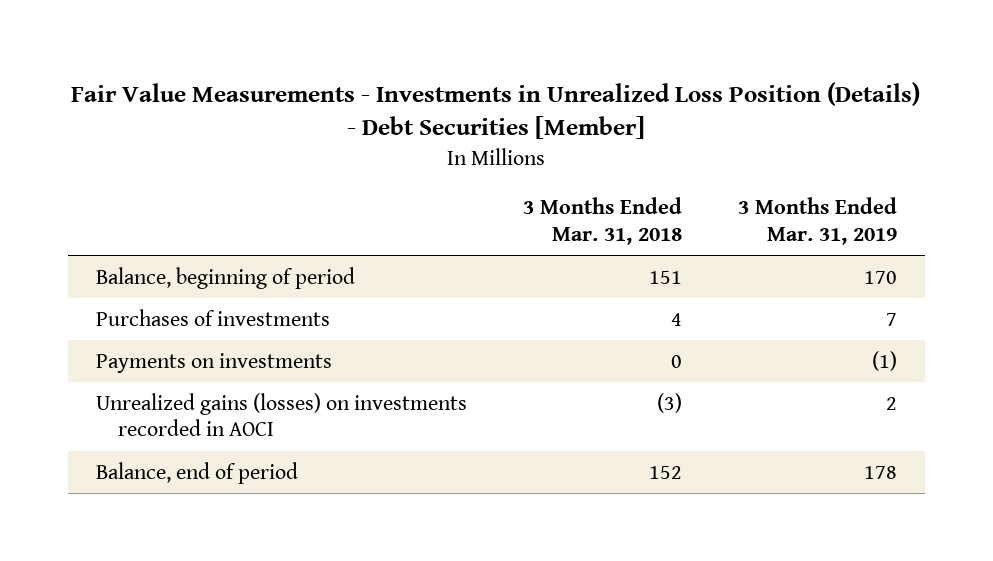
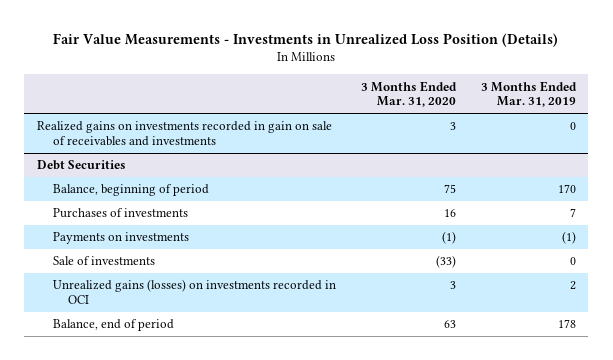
[71,81,921,140] Fair Value Measurements - Investments in Unrealized Loss Position (Details) - Debt Securities [Member] -> [53,33,559,48] Fair Value Measurements - Investments in Unrealized Loss Position (Details)
[522,197,682,245] 3 Months Ended Mar. 31, 2018 -> none
none -> [360,80,457,108] 3 Months Ended Mar. 31, 2020
none -> [37,121,333,147] Realized gains on investments recorded in gain on sale of receivables and investments
none -> [37,160,127,171] Debt Securities
none -> [52,256,155,266] Sale of investments
[95,392,467,437] Unrealized gains (losses) on investments recorded in AOCI -> [52,279,336,305] Unrealized gains (losses) on investments recorded in OCI

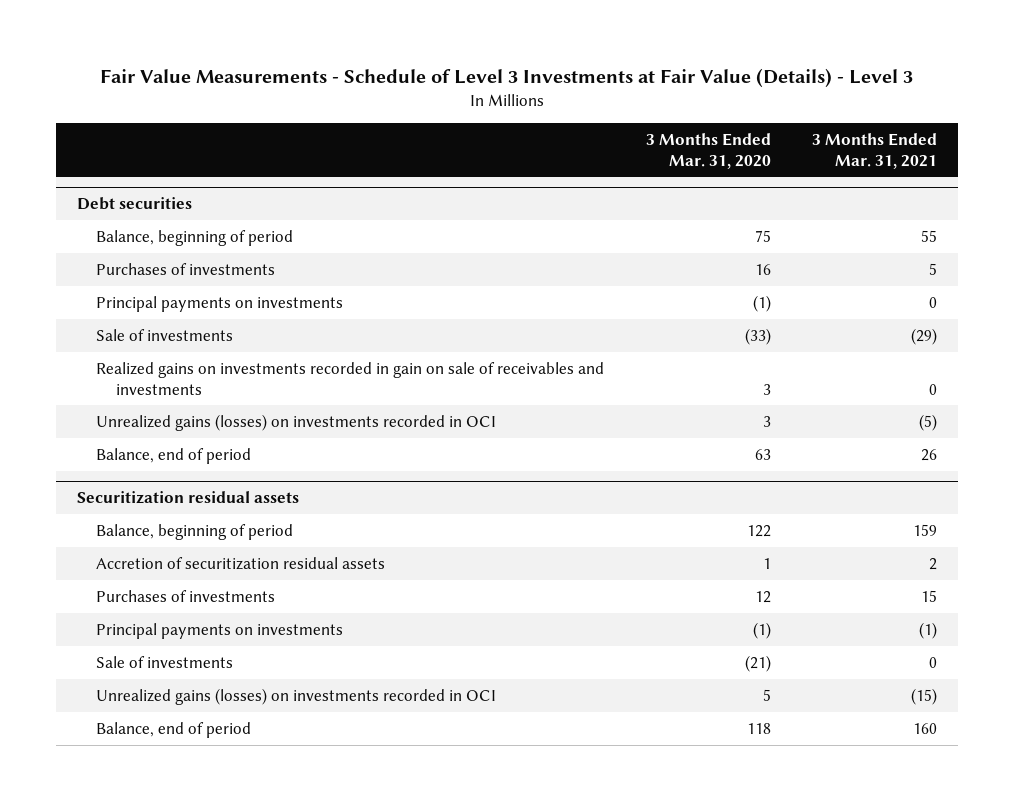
[53,33,559,48] Fair Value Measurements - Investments in Unrealized Loss Position (Details) -> [99,67,913,88] Fair Value Measurements - Schedule of Level 3 Investments at Fair Value (Details) - Level 3
[480,80,577,108] 3 Months Ended Mar. 31, 2019 -> none
none -> [812,132,938,169] 3 Months Ended Mar. 31, 2021
[37,121,333,147] Realized gains on investments recorded in gain on sale of receivables and investments -> none
[37,160,127,171] Debt Securities -> [76,197,192,211] Debt securities
[52,232,189,245] Payments on investments -> [96,295,344,312] Principal payments on investments
none -> [96,361,605,395] Realized gains on investments recorded in gain on sale of receivables and investments
none -> [76,491,299,505] Securitization residual assets
none -> [96,523,294,540] Balance, beginning of period
none -> [96,556,386,570] Accretion of securitization residual assets
none -> [96,589,276,602] Purchases of investments
none -> [96,622,344,639] Principal payments on investments
none -> [96,655,234,668] Sale of investments
none -> [96,687,497,705] Unrealized gains (losses) on investments recorded in OCI
none -> [96,721,252,738] Balance, end of period

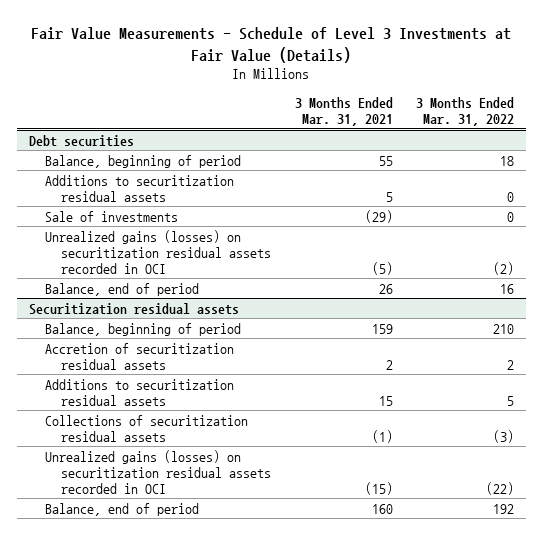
[99,67,913,88] Fair Value Measurements - Schedule of Level 3 Investments at Fair Value (Details) - Level 3 -> [31,27,512,63] Fair Value Measurements - Schedule of Level 3 Investments at Fair Value (Details)
[645,132,771,169] 3 Months Ended Mar. 31, 2020 -> none
none -> [416,96,515,126] 3 Months Ended Mar. 31, 2022
[96,295,344,312] Principal payments on investments -> none
[96,262,276,275] Purchases of investments -> [44,174,234,202] Additions to securitization residual assets
[96,361,605,395] Realized gains on investments recorded in gain on sale of receivables and investments -> none
[96,413,497,431] Unrealized gains (losses) on investments recorded in OCI -> [44,229,272,274] Unrealized gains (losses) on securitization residual assets recorded in OCI
[96,655,234,668] Sale of investments -> none
[96,589,276,602] Purchases of investments -> [44,378,234,406] Additions to securitization residual assets
[96,622,344,639] Principal payments on investments -> [44,414,248,442] Collections of securitization residual assets
[96,687,497,705] Unrealized gains (losses) on investments recorded in OCI -> [44,449,272,494] Unrealized gains (losses) on securitization residual assets recorded in OCI

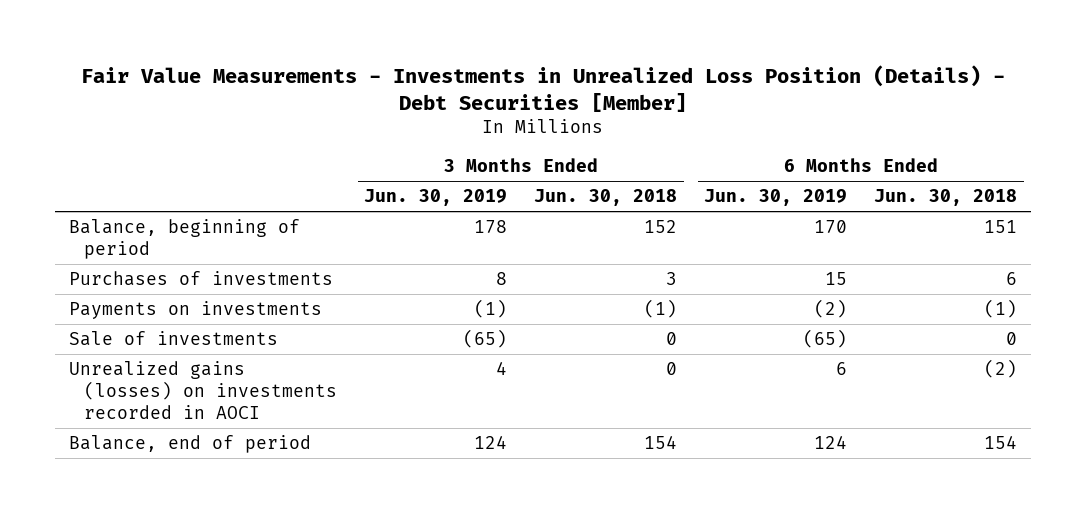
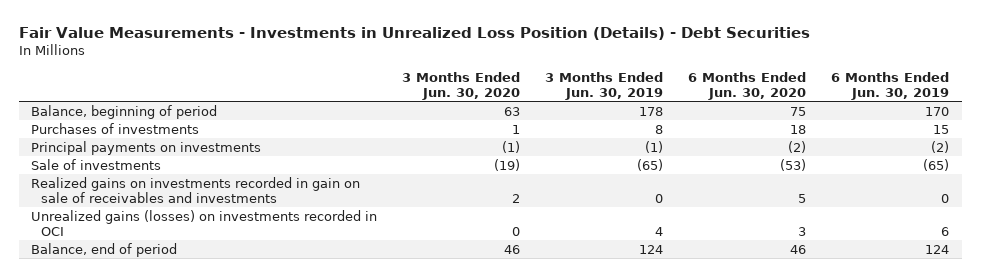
[81,64,1006,112] Fair Value Measurements - Investments in Unrealized Loss Position (Details) - Debt Securities [Member] -> [18,27,810,41] Fair Value Measurements - Investments in Unrealized Loss Position (Details) - Debt Securities
[534,189,678,207] Jun. 30, 2018 -> none
[874,189,1018,207] Jun. 30, 2018 -> none
none -> [402,71,521,100] 3 Months Ended Jun. 30, 2020
none -> [688,71,807,100] 6 Months Ended Jun. 30, 2020
[68,301,322,320] Payments on investments -> [31,140,262,155] Principal payments on investments
none -> [31,176,361,203] Realized gains on investments recorded in gain on sale of receivables and investments
[68,361,338,419] Unrealized gains (losses) on investments recorded in AOCI -> [31,209,378,236] Unrealized gains (losses) on investments recorded in OCI

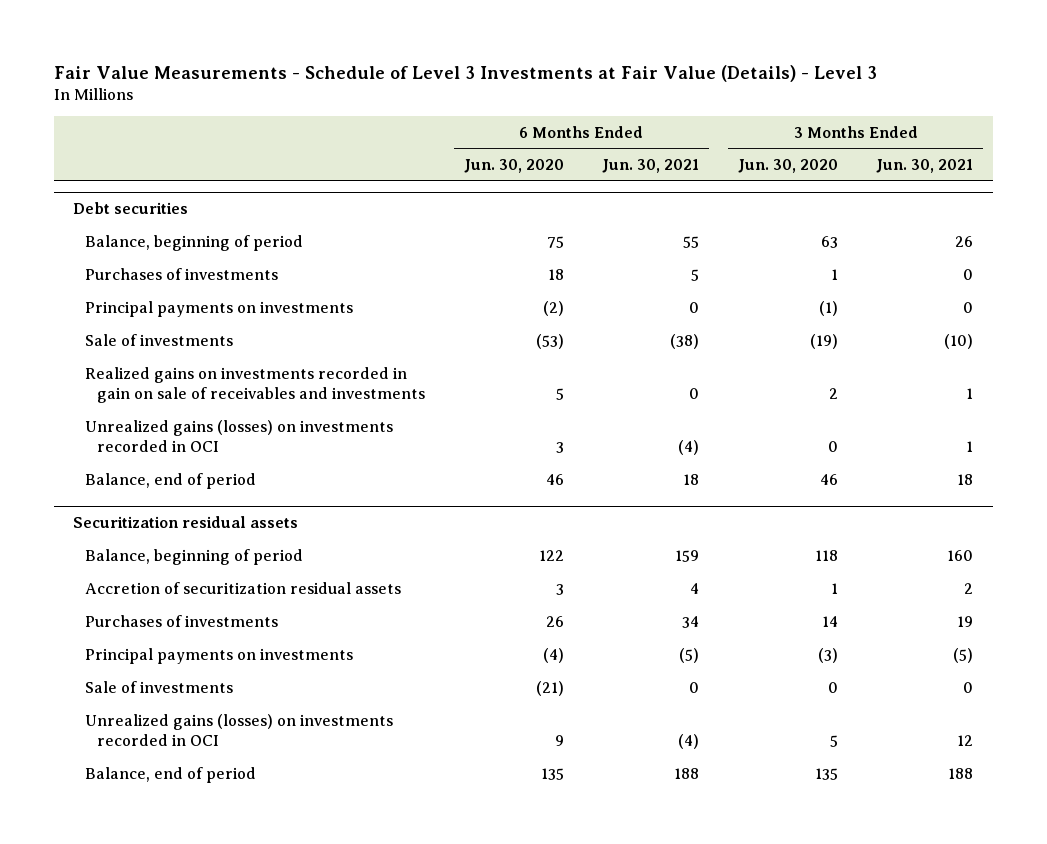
[18,27,810,41] Fair Value Measurements - Investments in Unrealized Loss Position (Details) - Debt Securities -> [54,64,878,82] Fair Value Measurements - Schedule of Level 3 Investments at Fair Value (Details) - Level 3
[545,71,664,100] 3 Months Ended Jun. 30, 2019 -> none
[831,71,950,100] 6 Months Ended Jun. 30, 2019 -> none
none -> [602,159,700,174] Jun. 30, 2021
none -> [876,159,974,174] Jun. 30, 2021
none -> [73,201,189,214] Debt securities
none -> [73,515,299,528] Securitization residual assets
none -> [85,548,304,565] Balance, beginning of period
none -> [85,581,402,594] Accretion of securitization residual assets
none -> [85,614,279,627] Purchases of investments
none -> [85,647,354,664] Principal payments on investments
none -> [85,680,234,693] Sale of investments
none -> [85,713,394,747] Unrealized gains (losses) on investments recorded in OCI
none -> [85,766,257,783] Balance, end of period

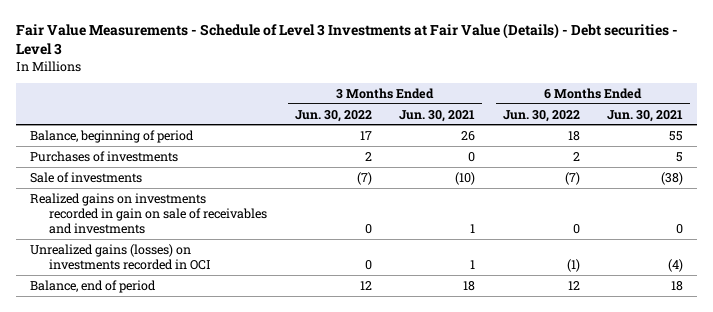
[54,64,878,82] Fair Value Measurements - Schedule of Level 3 Investments at Fair Value (Details) - Level 3 -> [16,23,679,56] Fair Value Measurements - Schedule of Level 3 Investments at Fair Value (Details) - Debt securities - Level 3
[463,159,564,174] Jun. 30, 2020 -> none
[737,159,838,174] Jun. 30, 2020 -> none
none -> [294,109,372,122] Jun. 30, 2022
none -> [502,109,580,122] Jun. 30, 2022
[73,201,189,214] Debt securities -> none
[85,300,354,317] Principal payments on investments -> none
[73,515,299,528] Securitization residual assets -> none
[85,548,304,565] Balance, beginning of period -> none
[85,581,402,594] Accretion of securitization residual assets -> none
[85,614,279,627] Purchases of investments -> none
[85,647,354,664] Principal payments on investments -> none
[85,680,234,693] Sale of investments -> none
[85,713,394,747] Unrealized gains (losses) on investments recorded in OCI -> none
[85,766,257,783] Balance, end of period -> none

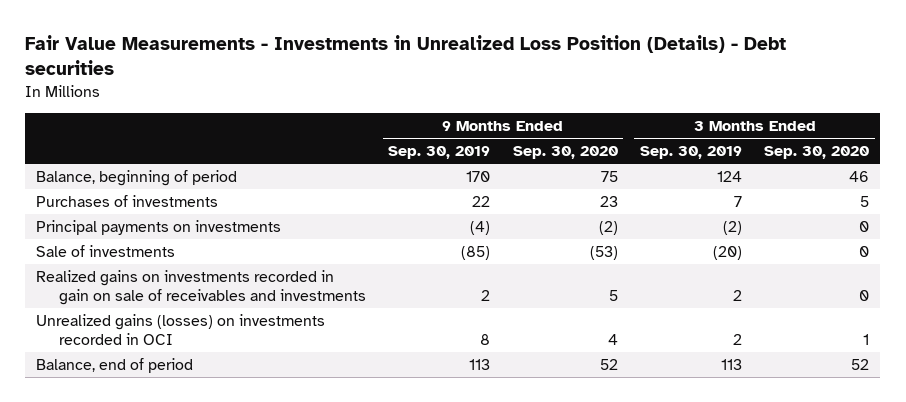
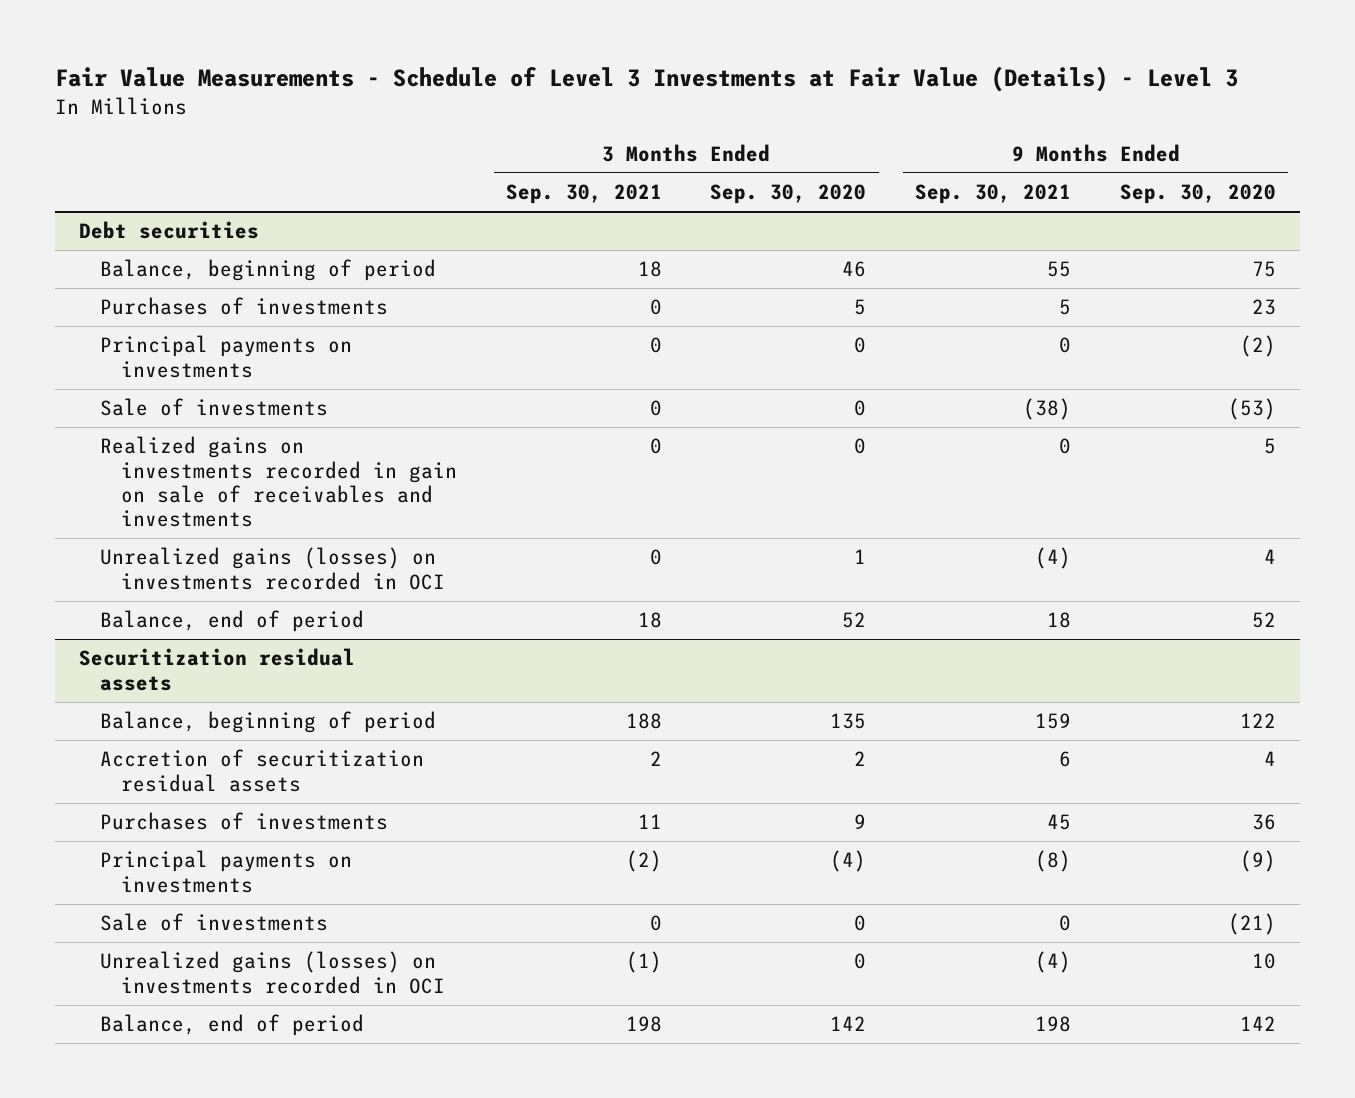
[25,35,787,76] Fair Value Measurements - Investments in Unrealized Loss Position (Details) - Debt securities -> [54,66,1238,93] Fair Value Measurements - Schedule of Level 3 Investments at Fair Value (Details) - Level 3
[388,146,491,160] Sep. 30, 2019 -> none
[640,146,743,160] Sep. 30, 2019 -> none
none -> [505,184,662,205] Sep. 30, 2021
none -> [915,184,1072,205] Sep. 30, 2021
none -> [79,221,260,240] Debt securities
none -> [79,648,356,691] Securitization residual assets
none -> [100,711,437,734] Balance, beginning of period
none -> [100,749,425,792] Accretion of securitization residual assets
none -> [100,812,389,831] Purchases of investments
none -> [100,850,353,893] Principal payments on investments
none -> [100,913,329,932] Sale of investments
none -> [100,951,445,994] Unrealized gains (losses) on investments recorded in OCI
none -> [100,1014,365,1037] Balance, end of period

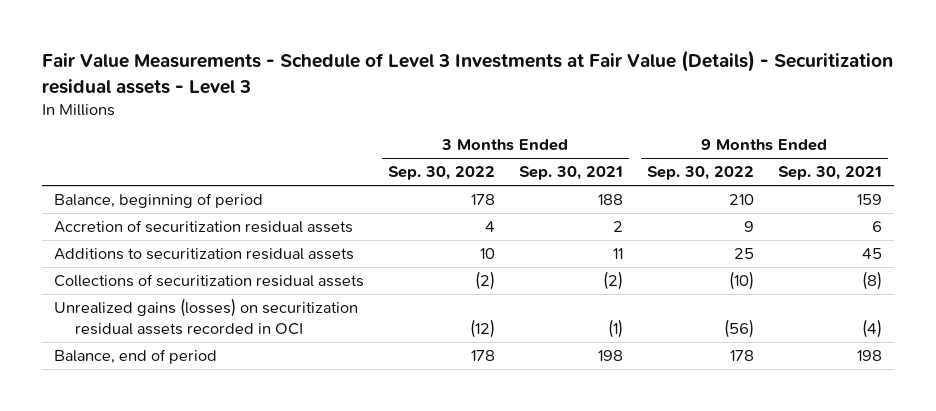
[54,66,1238,93] Fair Value Measurements - Schedule of Level 3 Investments at Fair Value (Details) - Level 3 -> [42,50,894,94] Fair Value Measurements - Schedule of Level 3 Investments at Fair Value (Details) - Securitization residual assets - Level 3
[710,184,867,205] Sep. 30, 2020 -> none
[1119,184,1276,205] Sep. 30, 2020 -> none
none -> [387,166,495,181] Sep. 30, 2022
none -> [646,166,754,181] Sep. 30, 2022
[79,221,260,240] Debt securities -> none
[100,259,437,282] Balance, beginning of period -> none
[100,297,389,316] Purchases of investments -> none
[100,335,353,378] Principal payments on investments -> none
[100,398,329,417] Sale of investments -> none
[100,436,457,528] Realized gains on investments recorded in gain on sale of receivables and investments -> none
[100,547,445,590] Unrealized gains (losses) on investments recorded in OCI -> none
[100,610,365,633] Balance, end of period -> none
[79,648,356,691] Securitization residual assets -> none
[100,913,329,932] Sale of investments -> none
[100,812,389,831] Purchases of investments -> [54,248,355,261] Additions to securitization residual assets
[100,850,353,893] Principal payments on investments -> [54,274,365,288] Collections of securitization residual assets
[100,951,445,994] Unrealized gains (losses) on investments recorded in OCI -> [54,298,359,335] Unrealized gains (losses) on securitization residual assets recorded in OCI

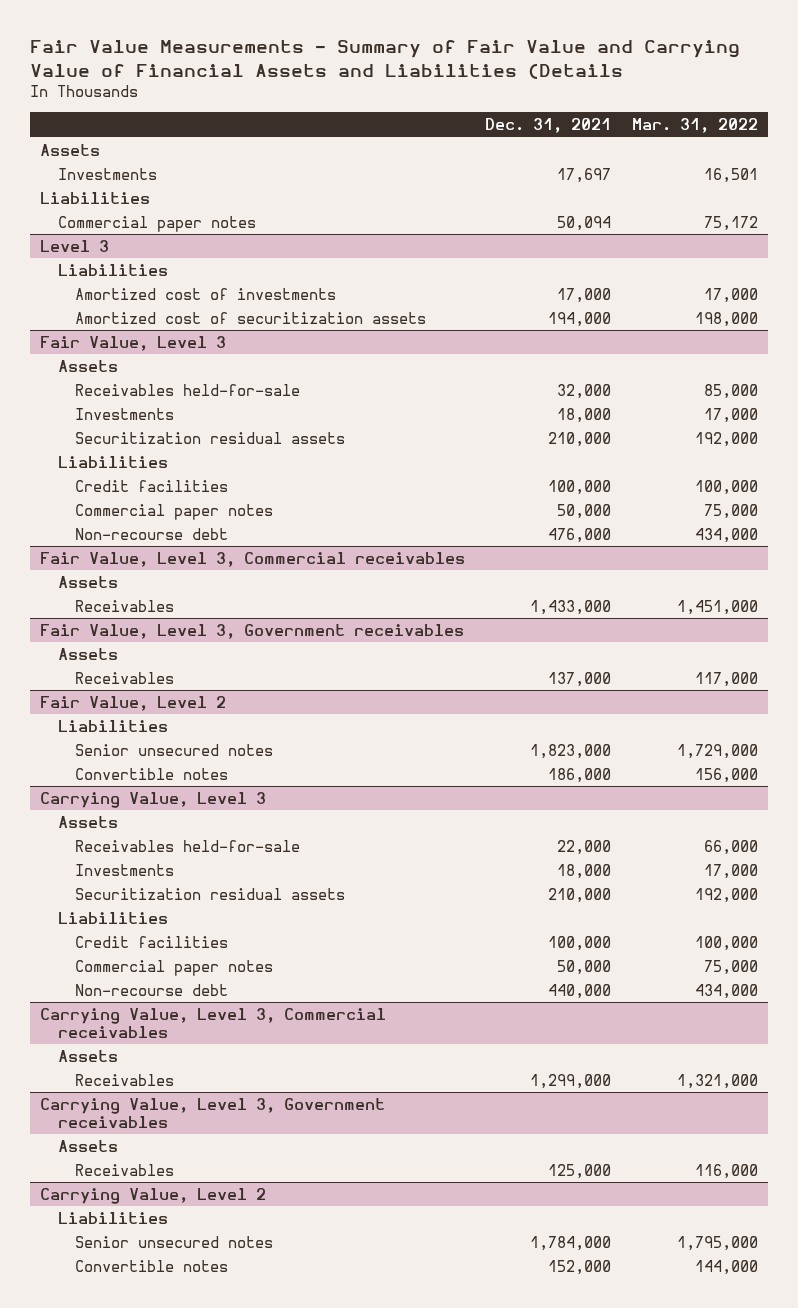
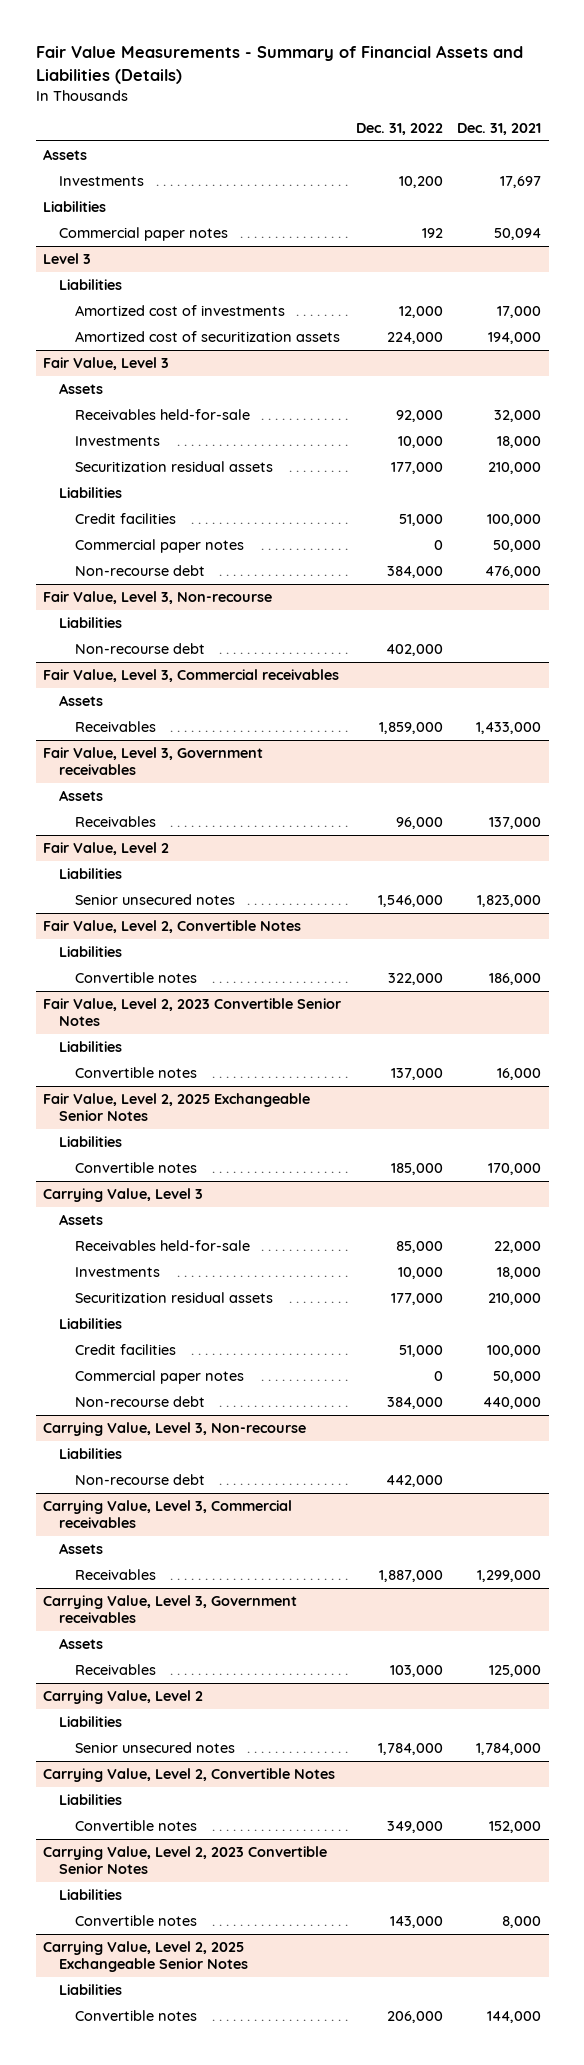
[29,40,740,79] Fair Value Measurements - Summary of Fair Value and Carrying Value of Financial Assets and Liabilities (Details -> [35,45,523,84] Fair Value Measurements - Summary of Financial Assets and Liabilities (Details)
[631,118,758,134] Mar. 31, 2022 -> none
none -> [355,123,443,136] Dec. 31, 2022
none -> [43,591,273,605] Fair Value, Level 3, Non-recourse
none -> [58,617,122,629] Liabilities
none -> [74,643,205,655] Non-recourse debt
none -> [43,920,302,934] Fair Value, Level 2, Convertible Notes
none -> [58,946,122,958] Liabilities
none -> [43,998,342,1027] Fair Value, Level 2, 2023 Convertible Senior Notes
none -> [58,1041,122,1053] Liabilities
none -> [74,1067,197,1079] Convertible notes
none -> [43,1093,311,1122] Fair Value, Level 2, 2025 Exchangeable Senior Notes
none -> [58,1136,122,1148] Liabilities
none -> [74,1162,197,1174] Convertible notes
none -> [43,1422,307,1437] Carrying Value, Level 3, Non-recourse
none -> [58,1448,122,1460] Liabilities
none -> [74,1474,205,1486] Non-recourse debt
none -> [43,1768,336,1783] Carrying Value, Level 2, Convertible Notes
none -> [58,1794,122,1806] Liabilities
none -> [43,1846,328,1875] Carrying Value, Level 2, 2023 Convertible Senior Notes
none -> [58,1889,122,1901] Liabilities
none -> [74,1915,197,1927] Convertible notes
none -> [43,1941,248,1973] Carrying Value, Level 2, 2025 Exchangeable Senior Notes
none -> [58,1984,122,1996] Liabilities
none -> [74,2010,197,2022] Convertible notes

